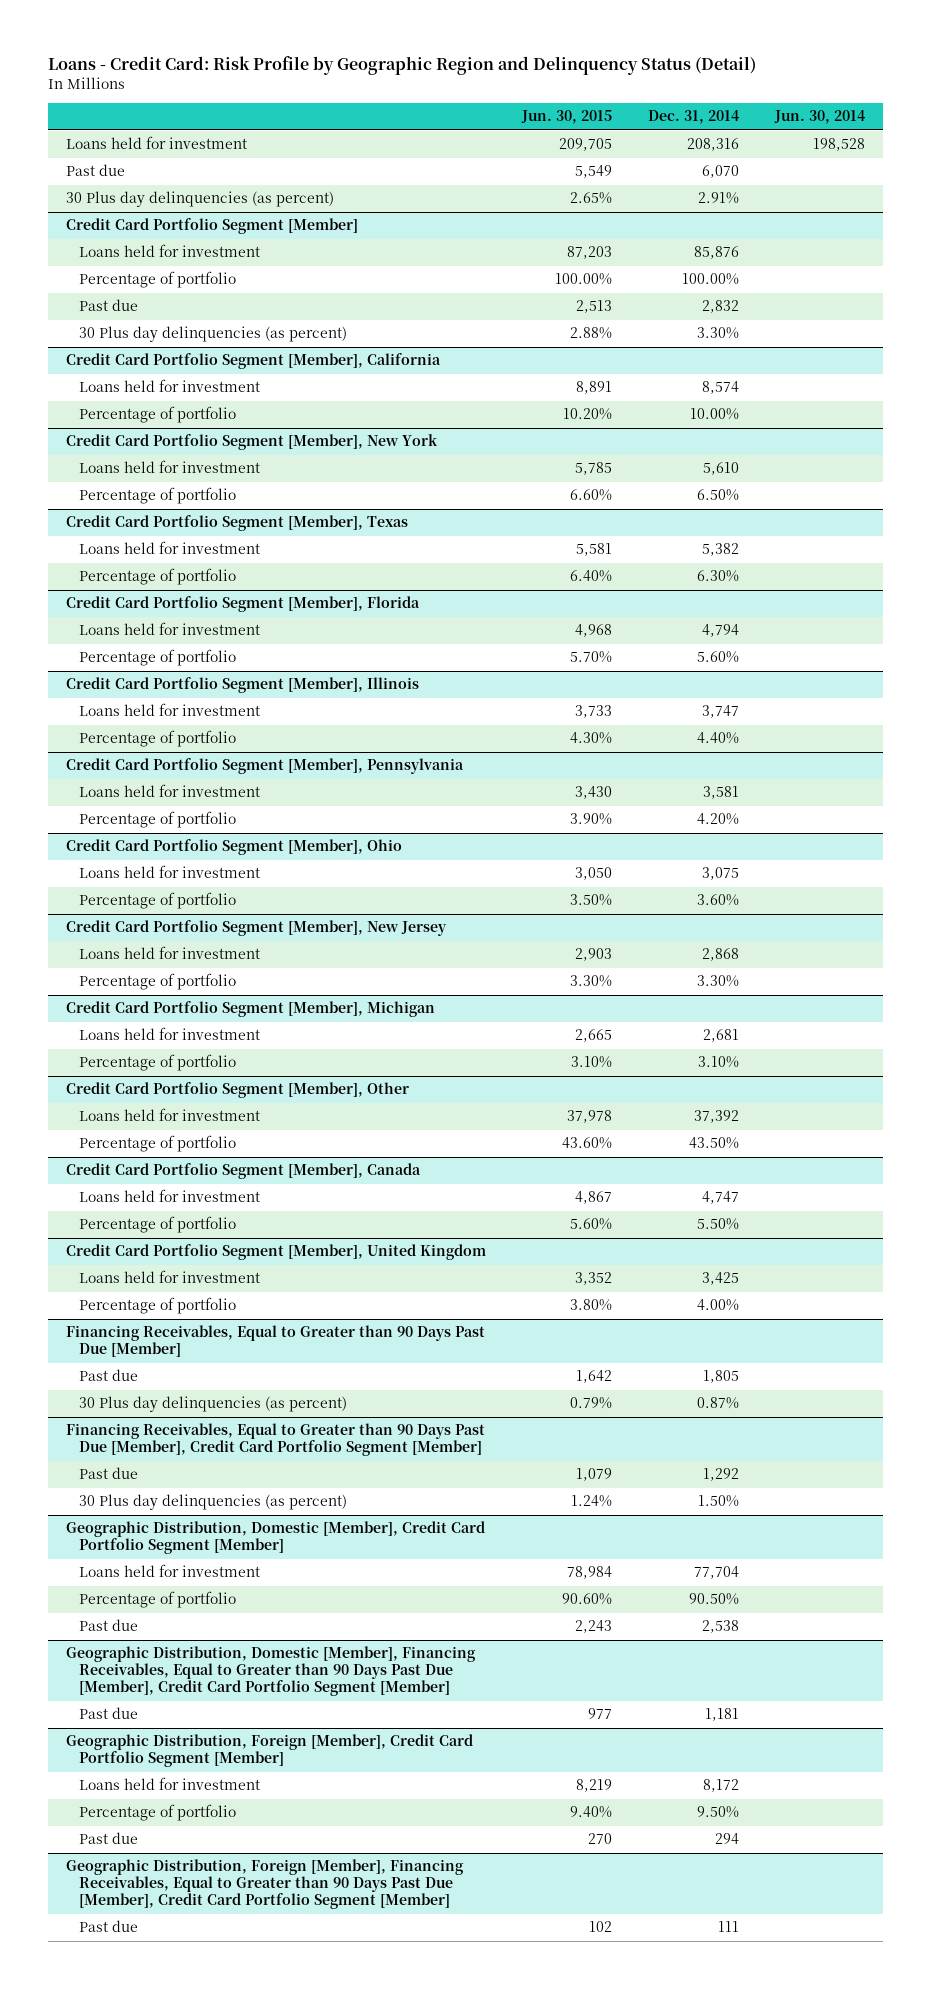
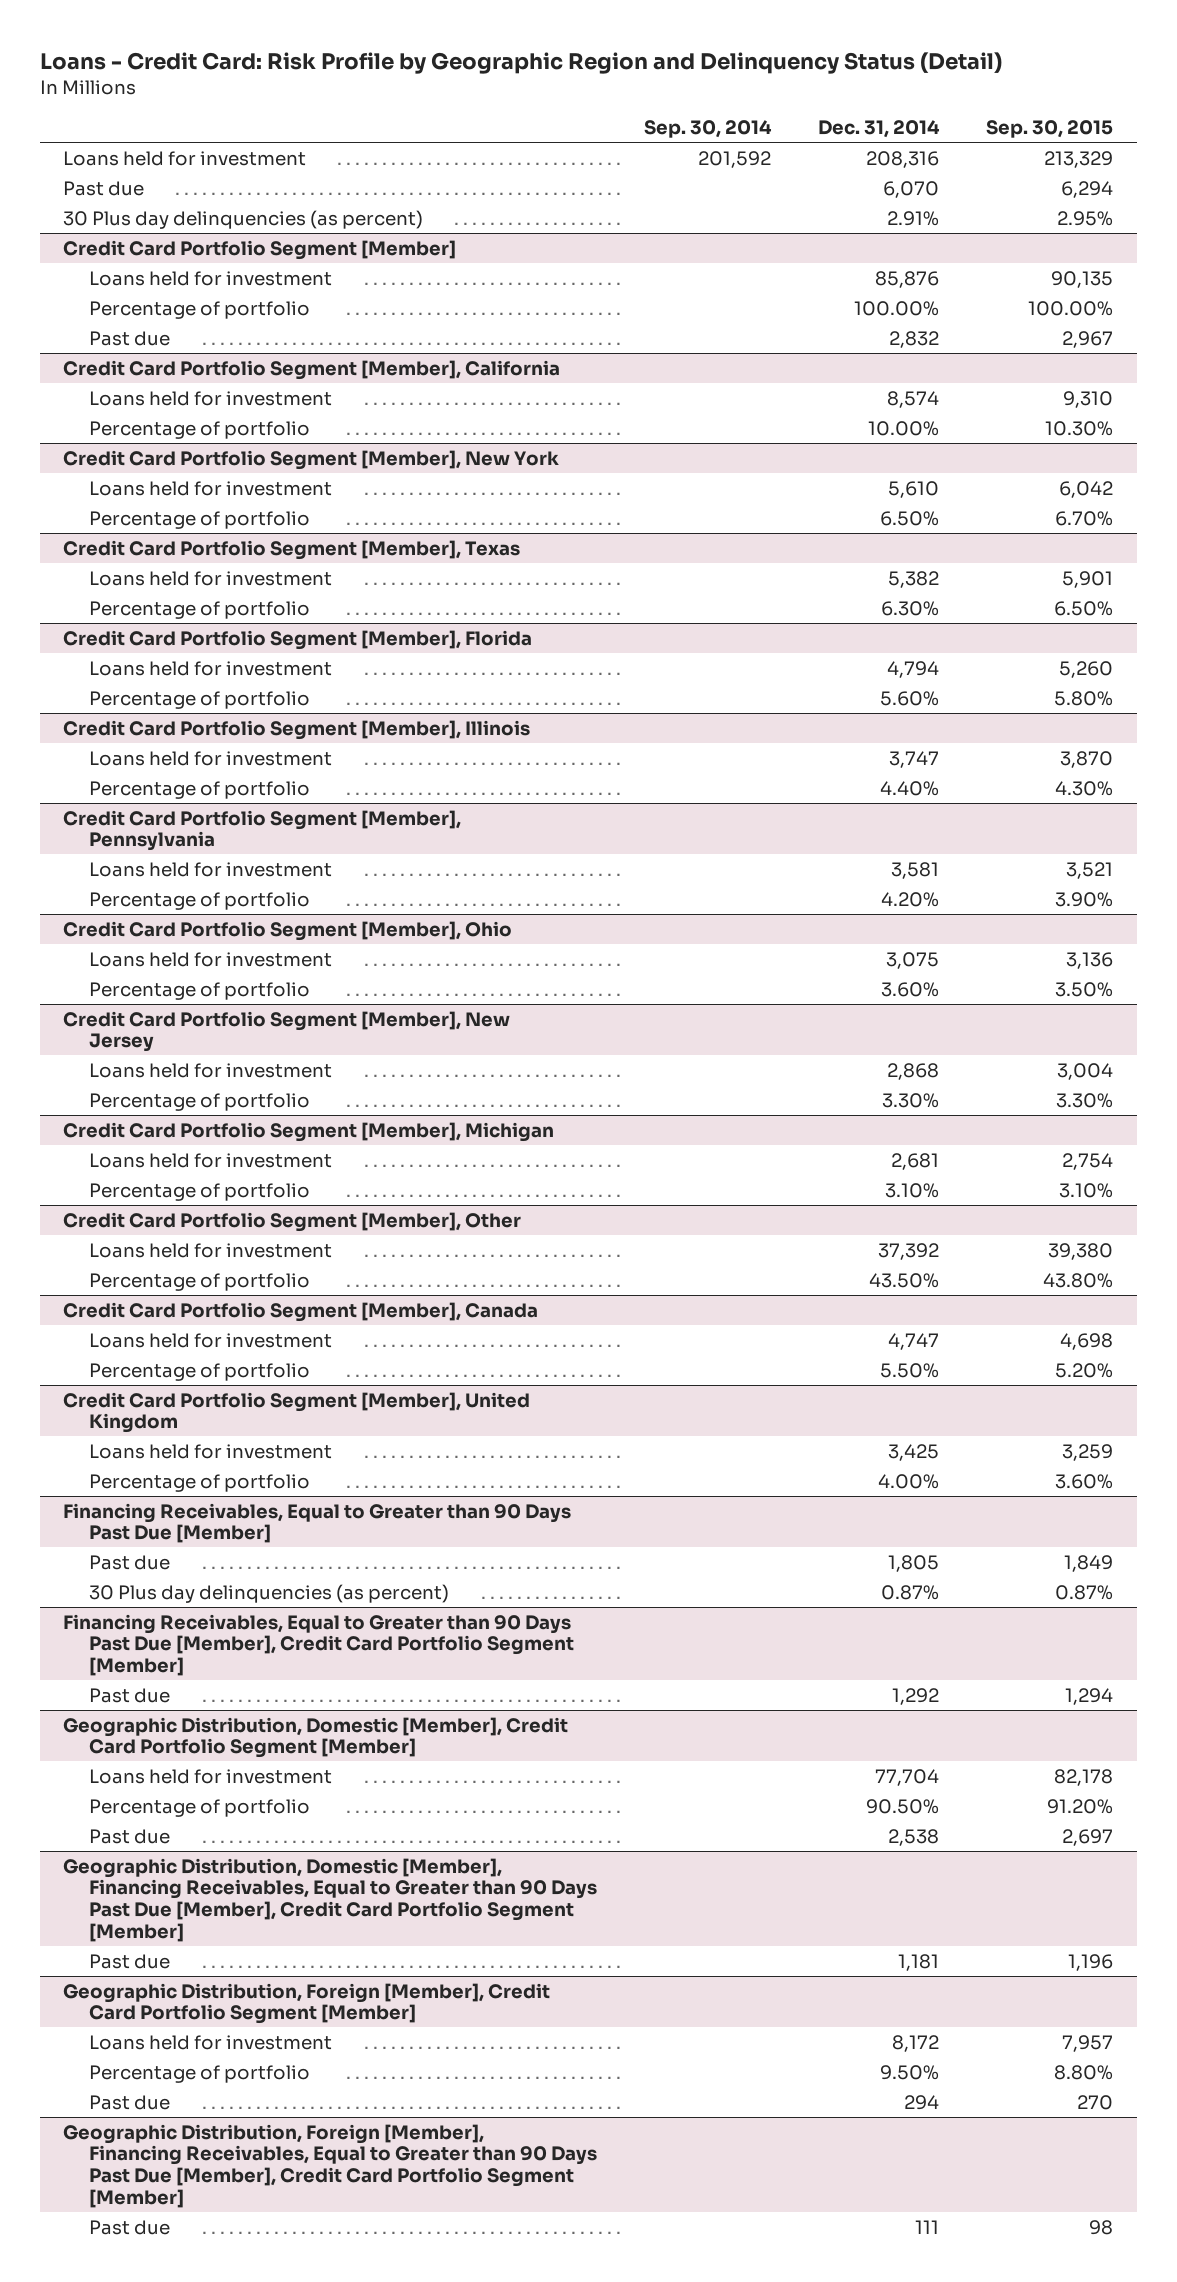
[521,110,613,125] Jun. 30, 2015 -> none
[774,110,866,125] Jun. 30, 2014 -> none
none -> [644,120,773,139] Sep. 30, 2014
none -> [986,120,1114,139] Sep. 30, 2015
[78,326,347,343] 30 Plus day delinquencies (as percent) -> none
[78,1494,347,1511] 30 Plus day delinquencies (as percent) -> none

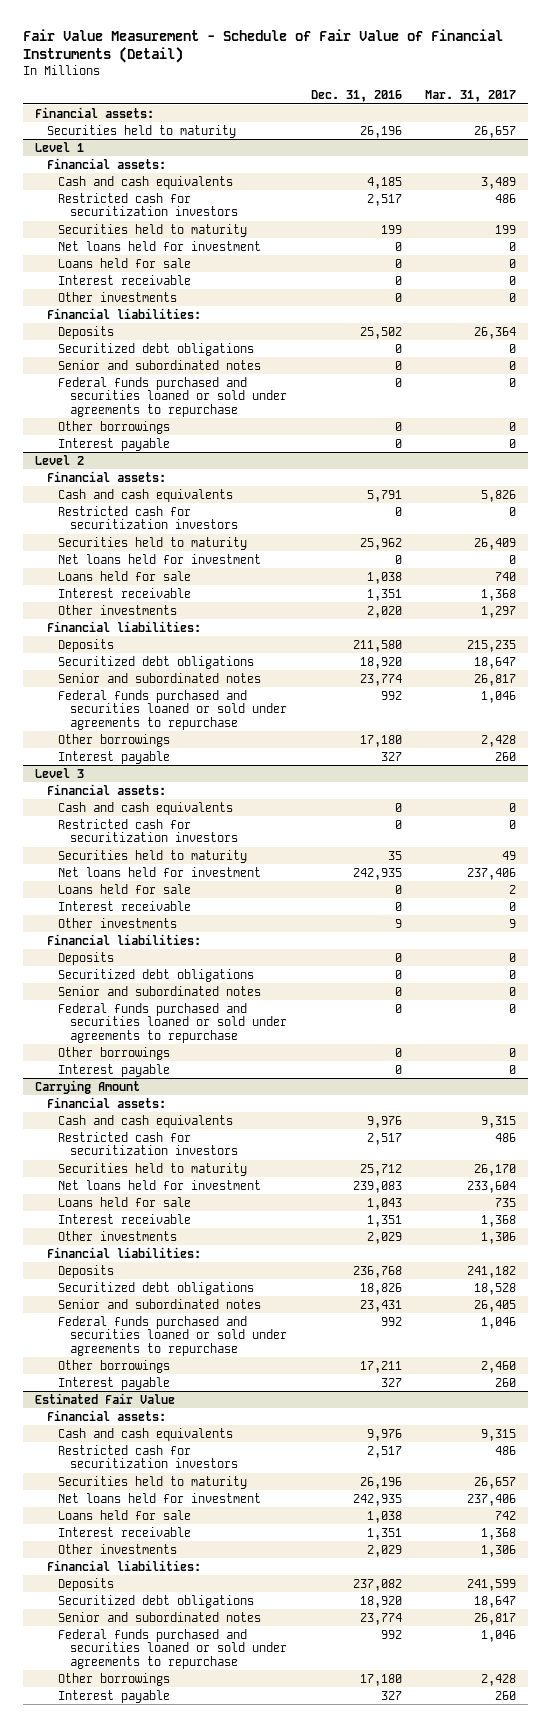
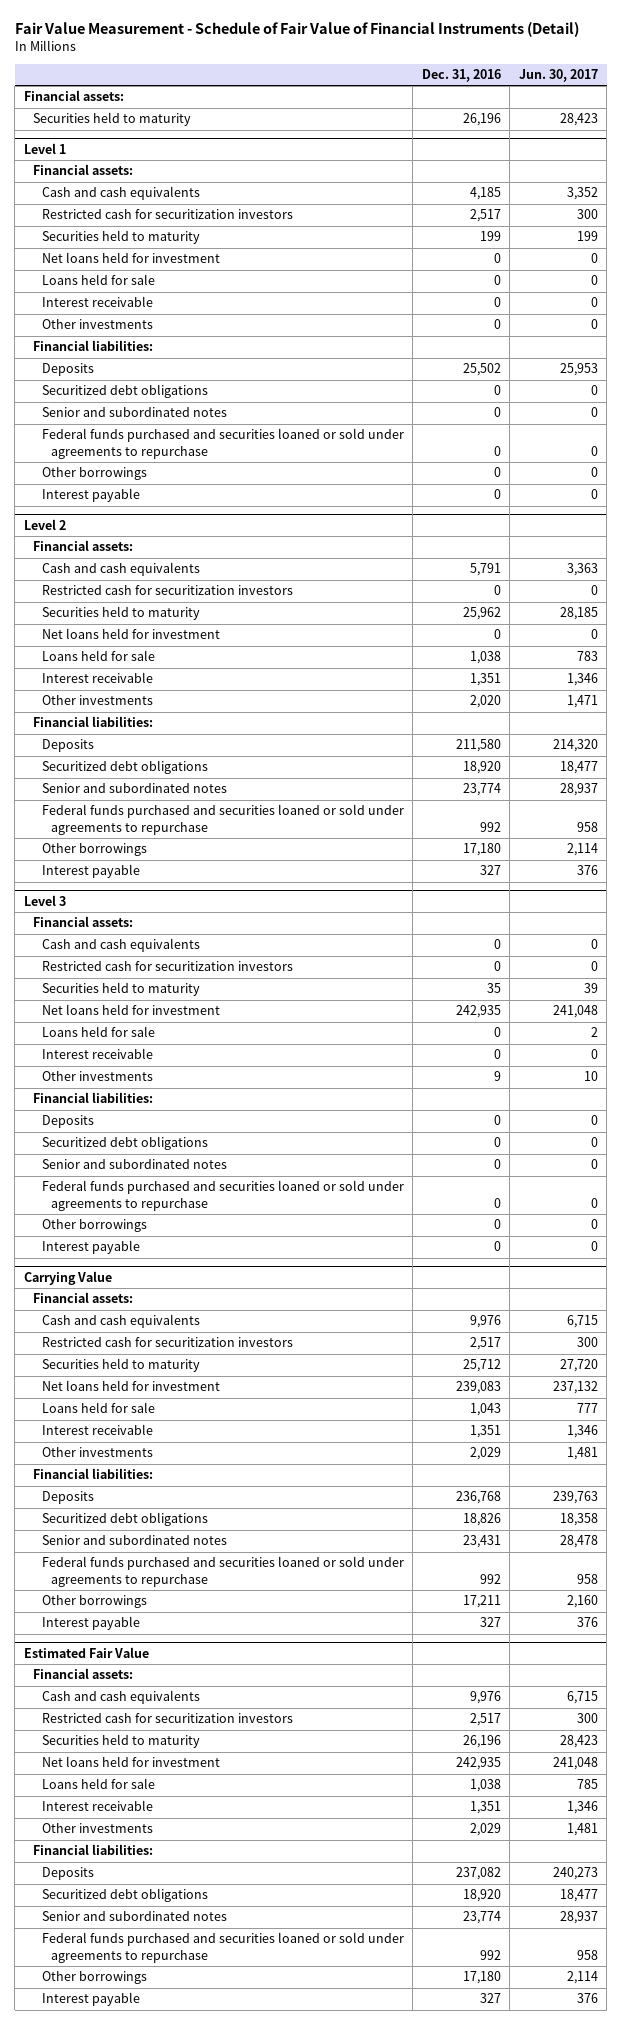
[425,90,517,103] Mar. 31, 2017 -> none
none -> [518,68,598,82] Jun. 30, 2017
[35,1079,141,1094] Carrying Amount -> [23,1270,112,1285] Carrying Value

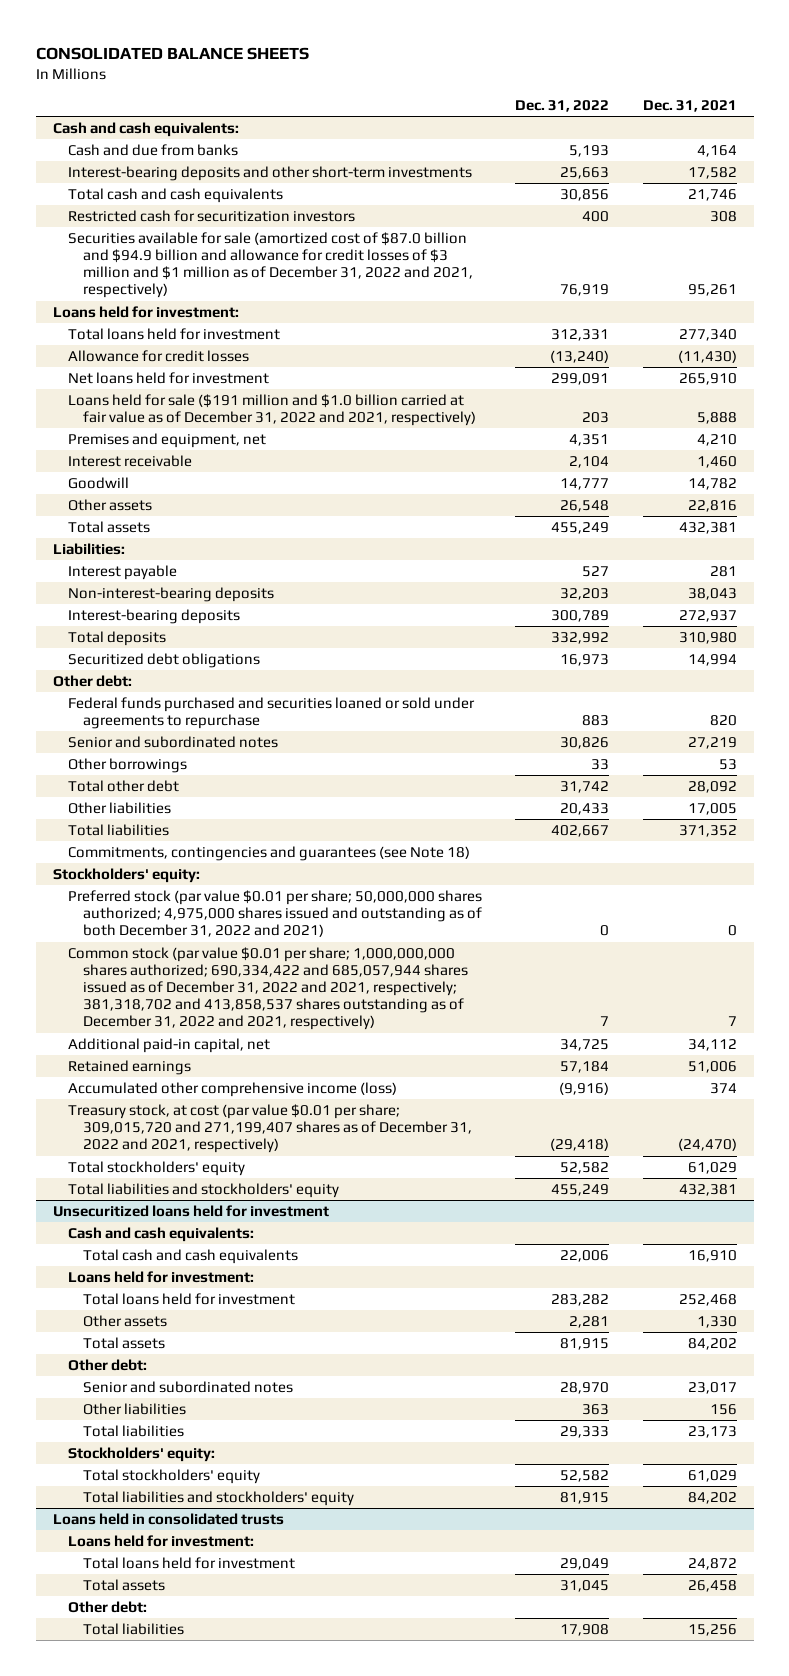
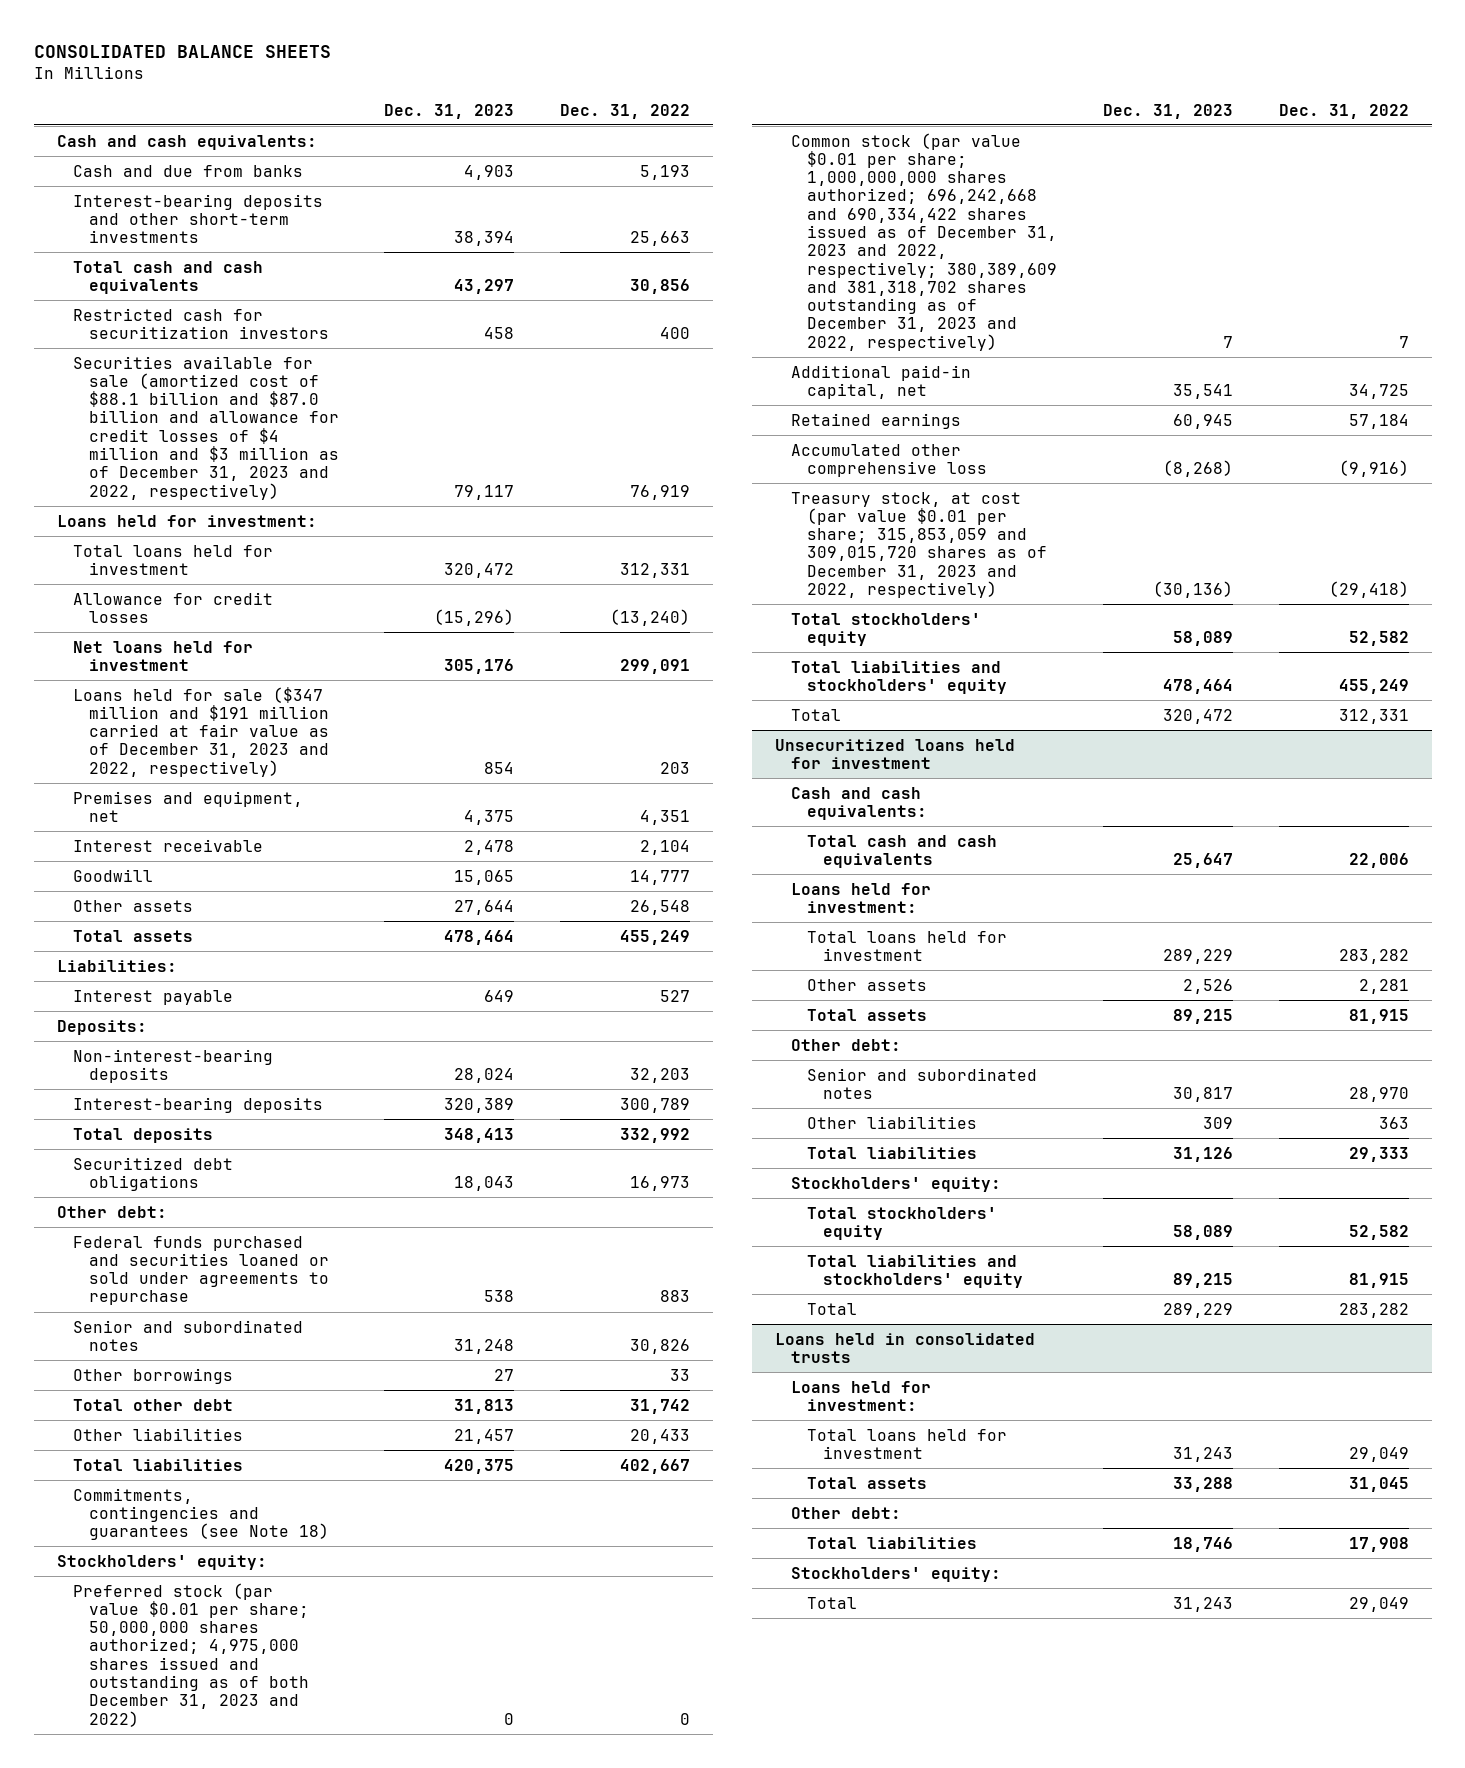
[642,99,737,112] Dec. 31, 2021 -> none
none -> [384,103,515,119] Dec. 31, 2023
[67,231,473,299] Securities available for sale (amortized cost of $87.0 billion and $94.9 billion and allowance for credit losses of $3 million and $1 million as of December 31, 2022 and 2021, respectively) -> [72,355,339,500] Securities available for sale (amortized cost of $88.1 billion and $87.0 billion and allowance for credit losses of $4 million and $3 million as of December 31, 2023 and 2022, respectively)
[67,393,476,427] Loans held for sale ($191 million and $1.0 billion carried at fair value as of December 31, 2022 and 2021, respectively) -> [72,686,329,777] Loans held for sale ($347 million and $191 million carried at fair value as of December 31, 2023 and 2022, respectively)
none -> [56,1019,147,1035] Deposits:
[67,889,482,938] Preferred stock (par value $0.01 per share; 50,000,000 shares authorized; 4,975,000 shares issued and outstanding as of both December 31, 2022 and 2021) -> [72,1582,309,1727] Preferred stock (par value $0.01 per share; 50,000,000 shares authorized; 4,975,000 shares issued and outstanding as of both December 31, 2023 and 2022)
[67,946,468,1031] Common stock (par value $0.01 per share; 1,000,000,000 shares authorized; 690,334,422 and 685,057,944 shares issued as of December 31, 2022 and 2021, respectively; 381,318,702 and 413,858,537 shares outstanding as of December 31, 2022 and 2021, respectively) -> [791,132,1058,351] Common stock (par value $0.01 per share; 1,000,000,000 shares authorized; 696,242,668 and 690,334,422 shares issued as of December 31, 2023 and 2022, respectively; 380,389,609 and 381,318,702 shares outstanding as of December 31, 2023 and 2022, respectively)
[67,1081,397,1097] Accumulated other comprehensive income (loss) -> [791,443,988,477] Accumulated other comprehensive loss
[67,1103,472,1154] Treasury stock, at cost (par value $0.01 per share; 309,015,720 and 271,199,407 shares as of December 31, 2022 and 2021, respectively) -> [791,491,1048,599] Treasury stock, at cost (par value $0.01 per share; 315,853,059 and 309,015,720 shares as of December 31, 2023 and 2022, respectively)
none -> [791,708,842,721] Total
none -> [807,1302,858,1315] Total
none -> [791,1566,1002,1582] Stockholders' equity:
none -> [807,1596,858,1609] Total

